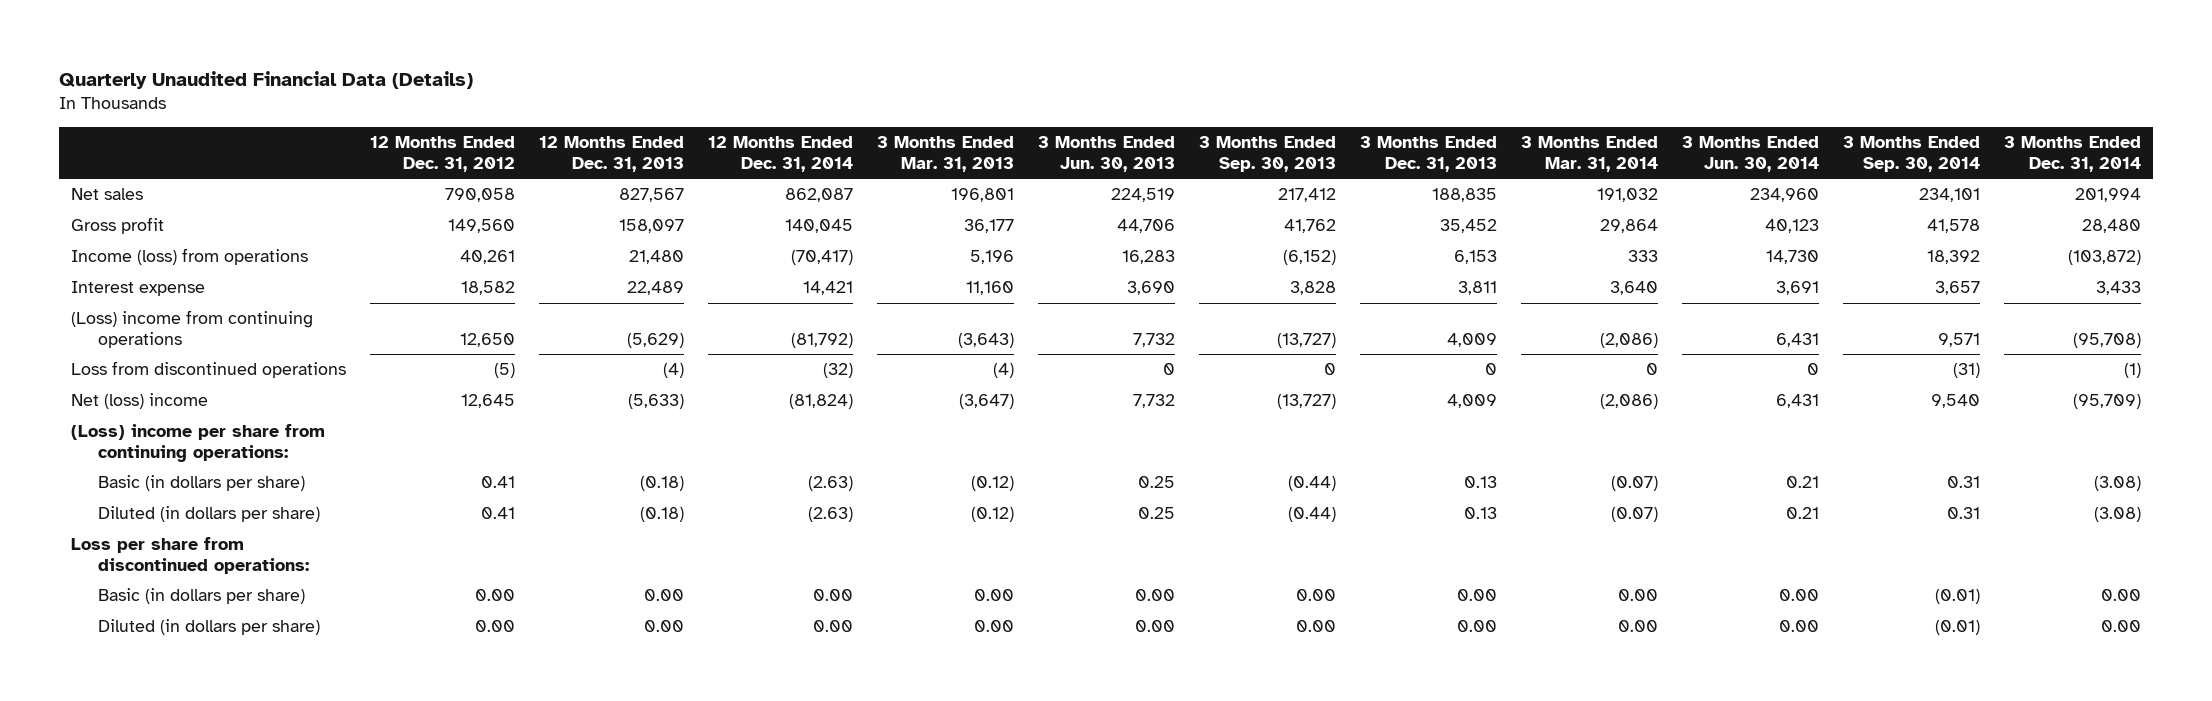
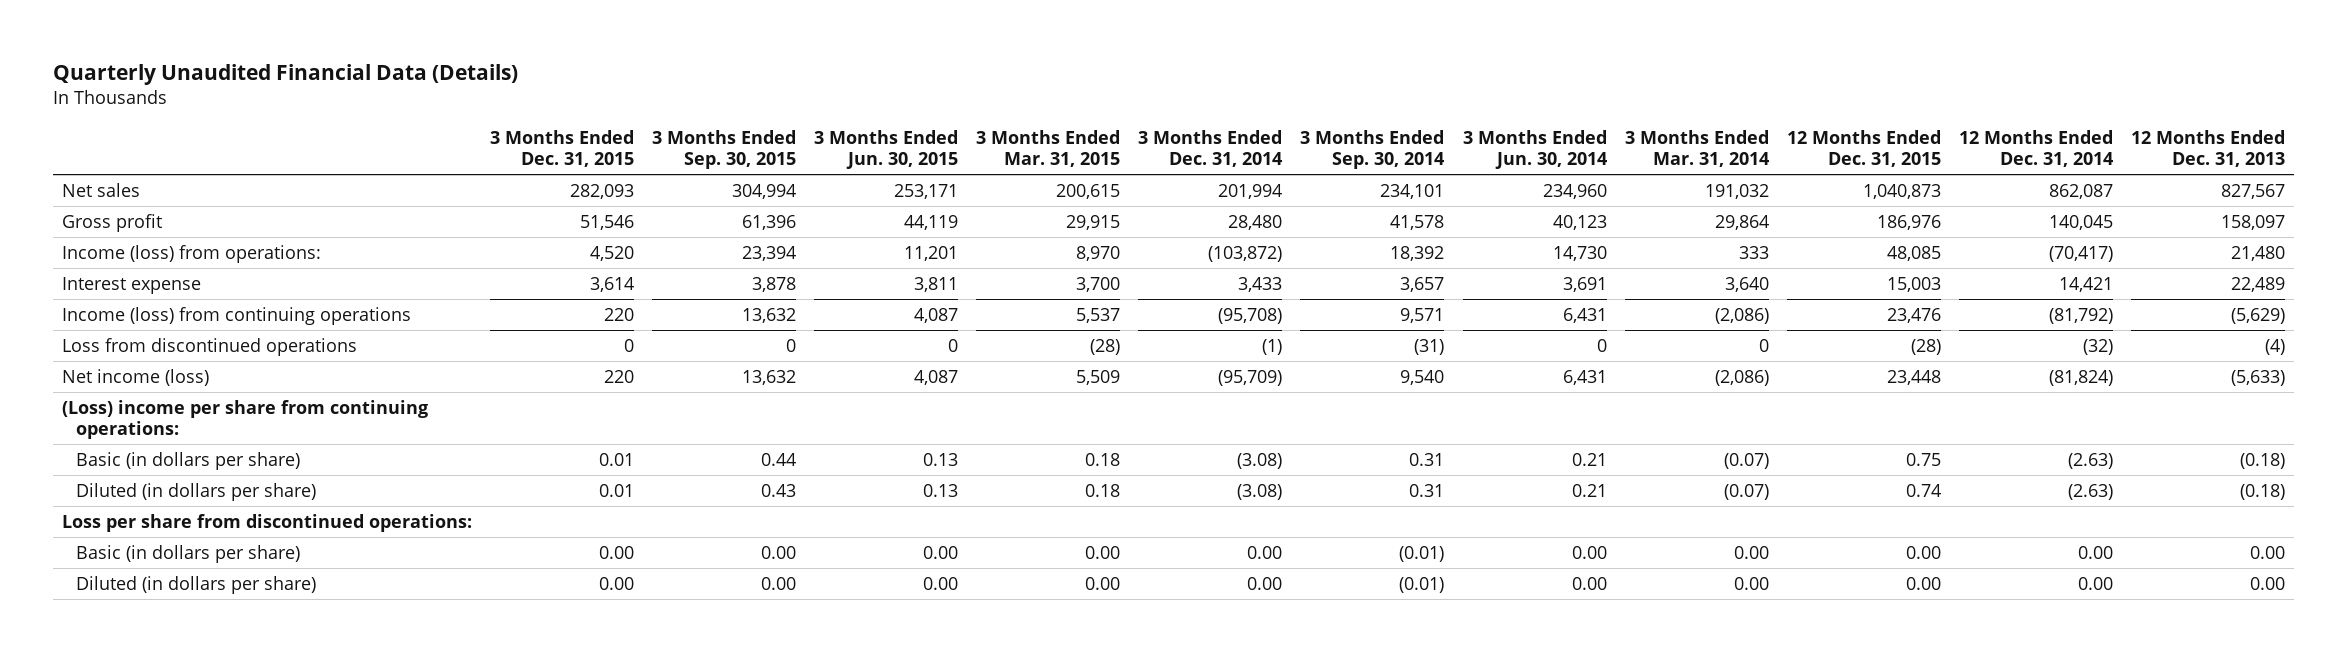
[370,136,516,172] 12 Months Ended Dec. 31, 2012 -> none
[877,136,1015,172] 3 Months Ended Mar. 31, 2013 -> none
[1038,136,1176,172] 3 Months Ended Jun. 30, 2013 -> none
[1198,136,1336,172] 3 Months Ended Sep. 30, 2013 -> none
[1359,136,1497,172] 3 Months Ended Dec. 31, 2013 -> none
none -> [489,130,634,167] 3 Months Ended Dec. 31, 2015
none -> [651,130,796,169] 3 Months Ended Sep. 30, 2015
none -> [813,130,958,169] 3 Months Ended Jun. 30, 2015
none -> [976,130,1121,167] 3 Months Ended Mar. 31, 2015
none -> [1786,130,1941,167] 12 Months Ended Dec. 31, 2015
[71,248,309,266] Income (loss) from operations -> [61,244,321,263] Income (loss) from operations:
[71,310,314,348] (Loss) income from continuing operations -> [61,306,411,325] Income (loss) from continuing operations
[71,393,209,410] Net (loss) income -> [61,368,209,386] Net income (loss)

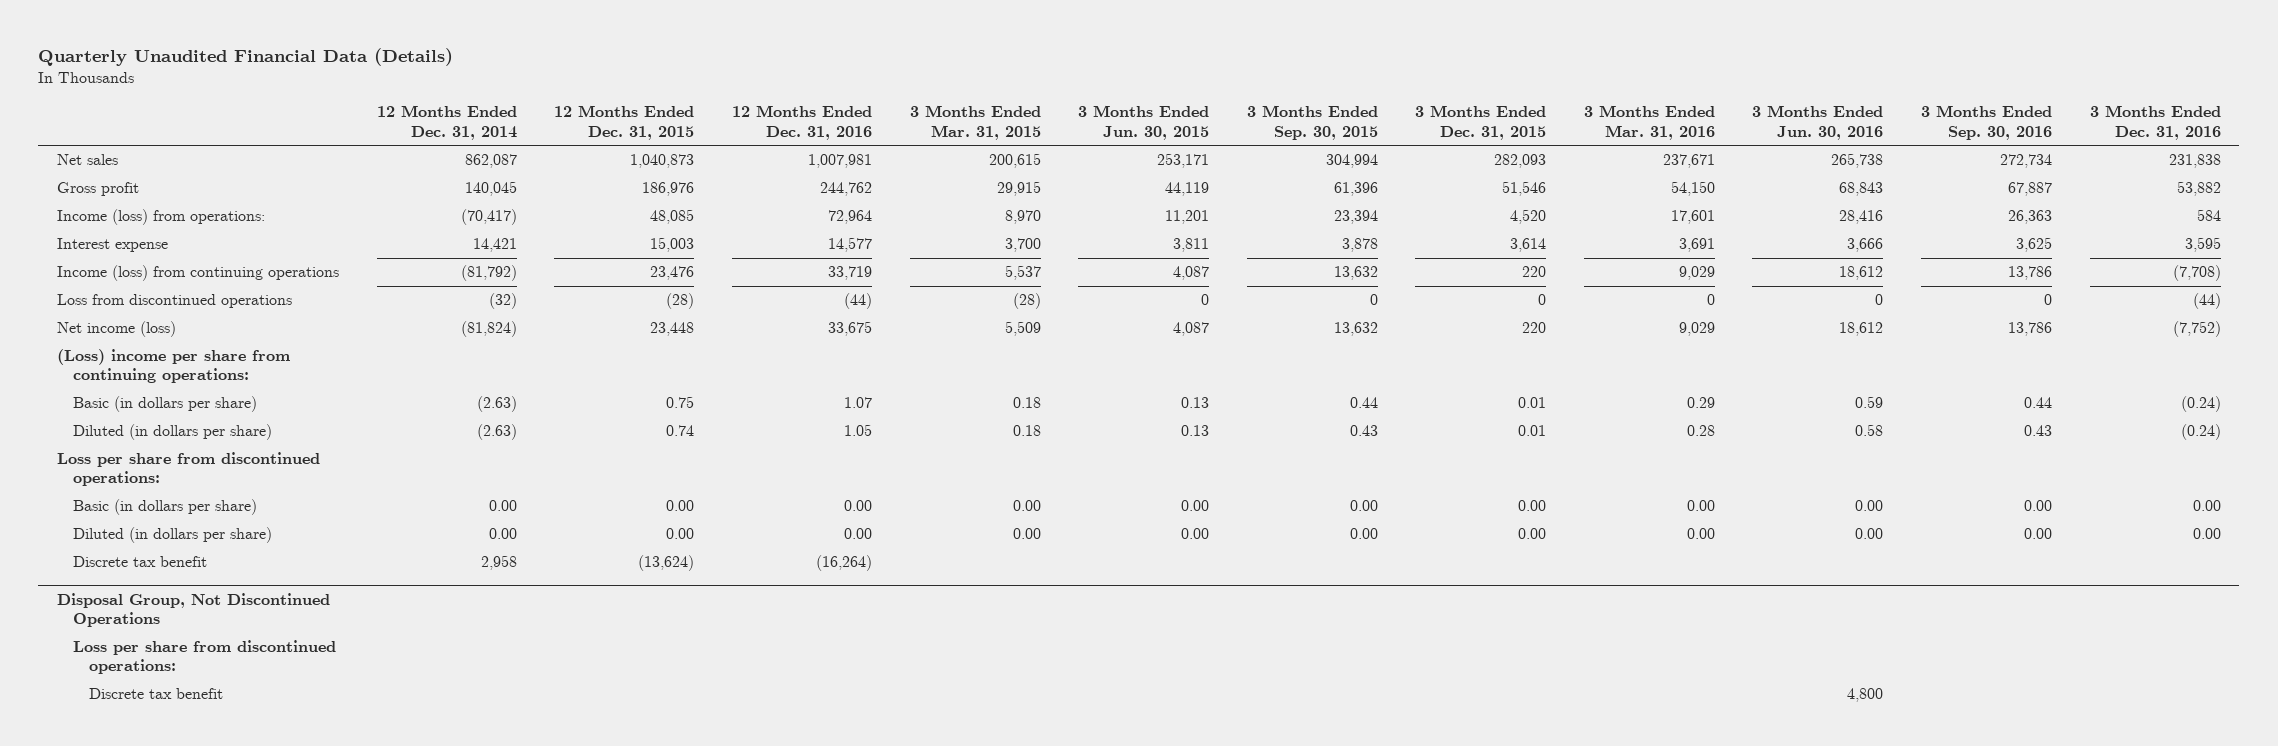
[1138,130,1283,167] 3 Months Ended Dec. 31, 2014 -> none
[1300,130,1445,169] 3 Months Ended Sep. 30, 2014 -> none
[1462,130,1607,169] 3 Months Ended Jun. 30, 2014 -> none
[1624,130,1769,167] 3 Months Ended Mar. 31, 2014 -> none
[2131,130,2286,167] 12 Months Ended Dec. 31, 2013 -> none
none -> [731,105,872,140] 12 Months Ended Dec. 31, 2016
none -> [1583,105,1715,140] 3 Months Ended Mar. 31, 2016
none -> [1752,105,1884,140] 3 Months Ended Jun. 30, 2016
none -> [1921,105,2053,140] 3 Months Ended Sep. 30, 2016
none -> [2089,105,2221,140] 3 Months Ended Dec. 31, 2016
none -> [73,556,208,568] Discrete tax benefit
none -> [57,592,331,627] Disposal Group, Not Discontinued Operations
none -> [73,640,337,675] Loss per share from discontinued operations:
none -> [88,688,223,700] Discrete tax benefit

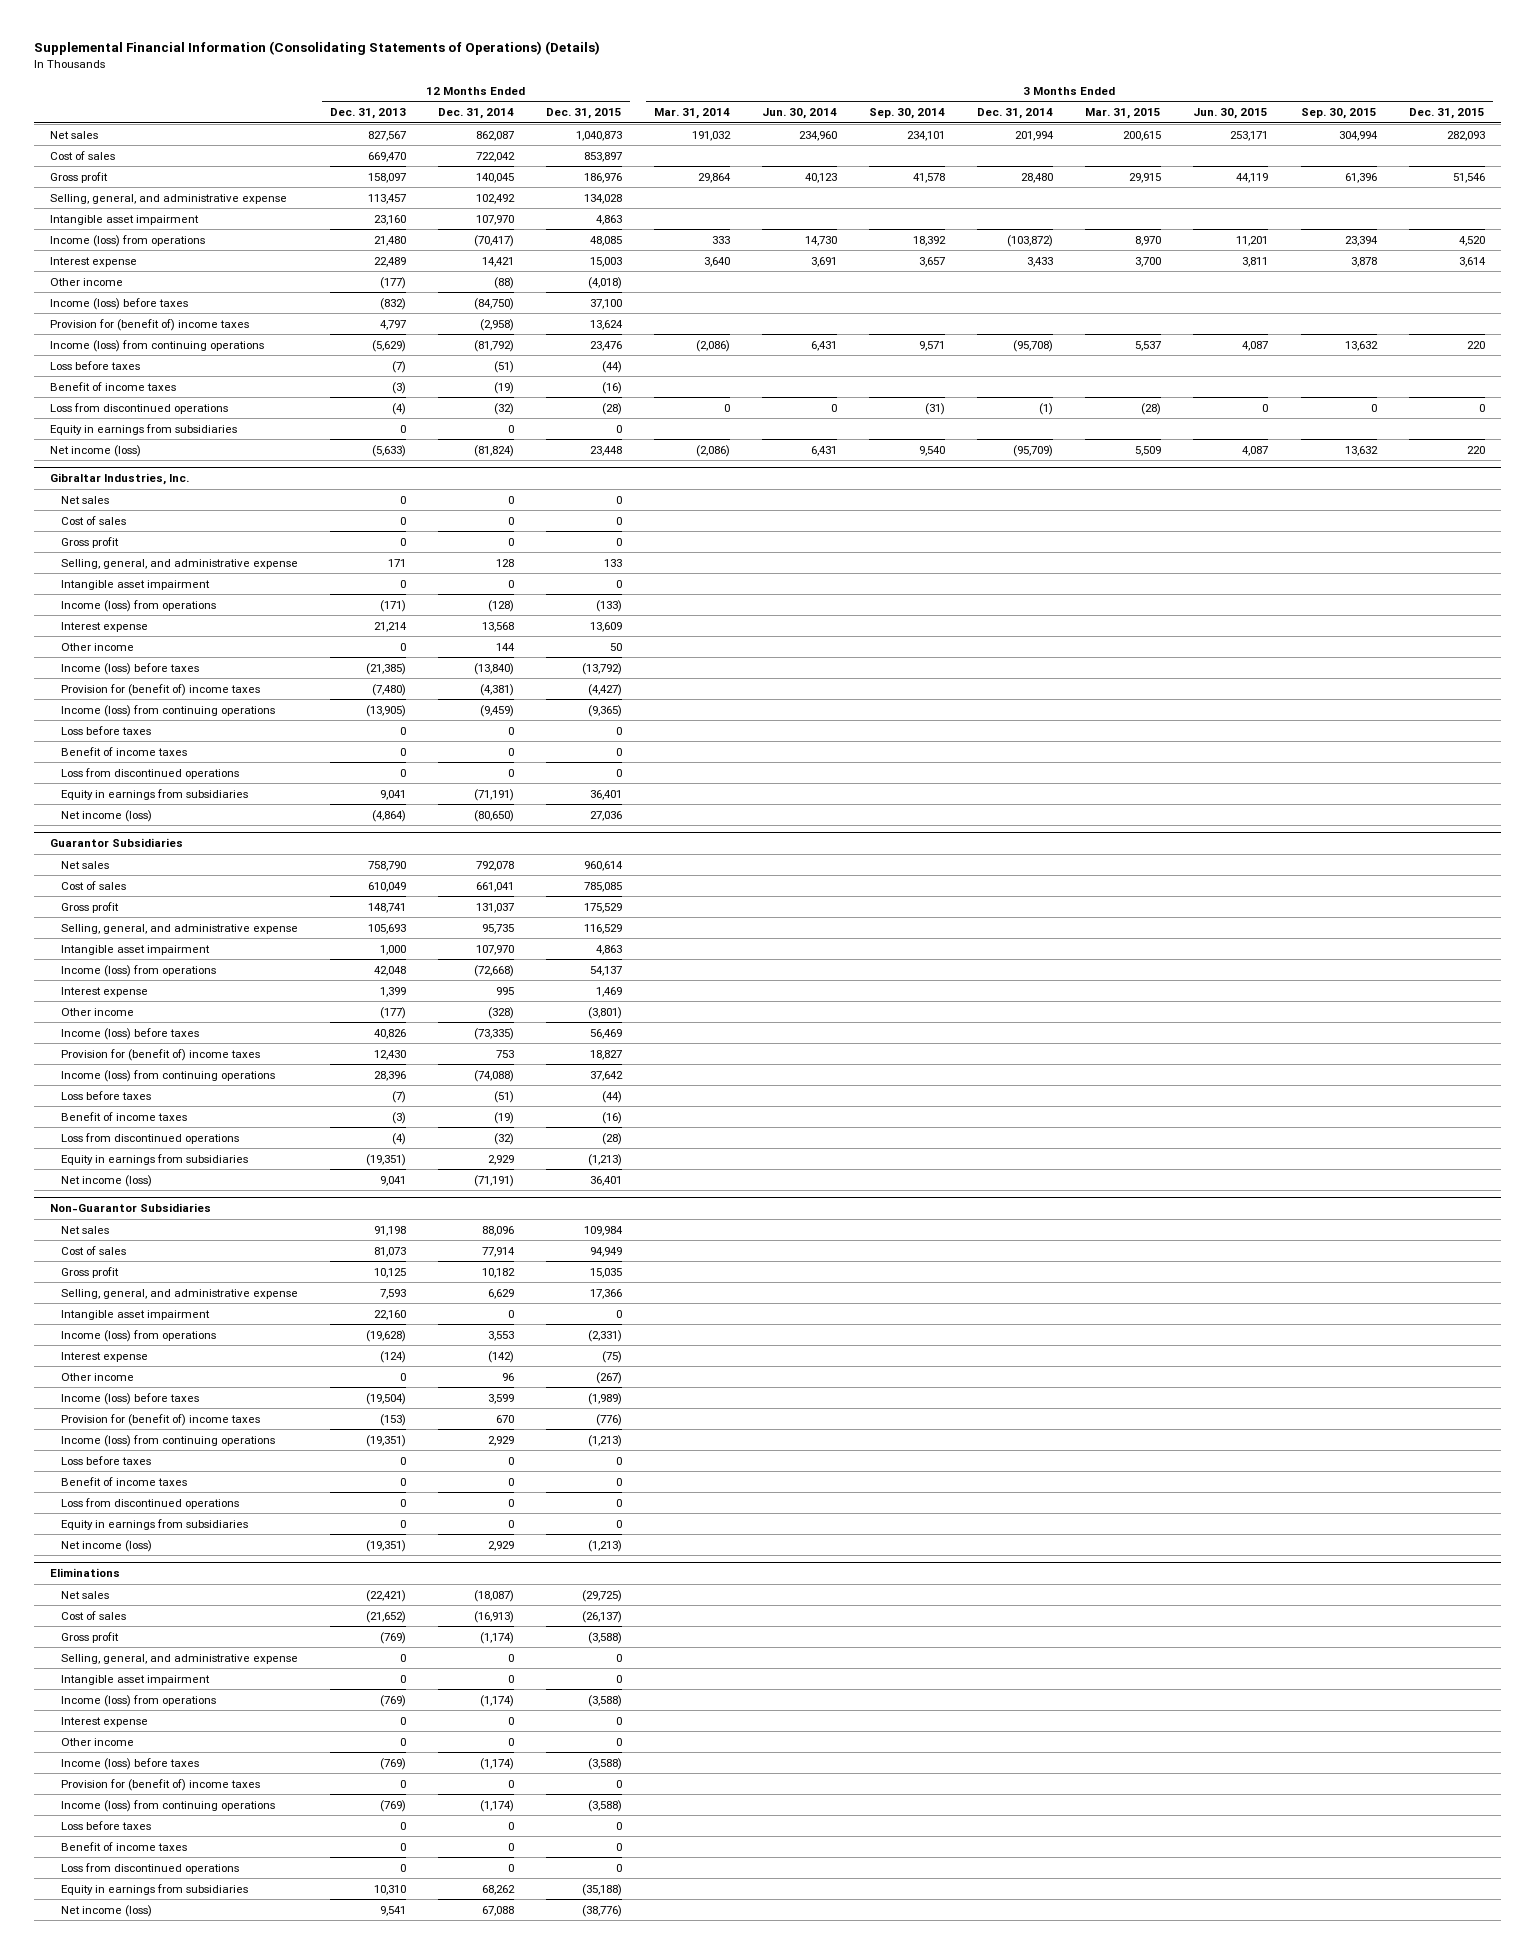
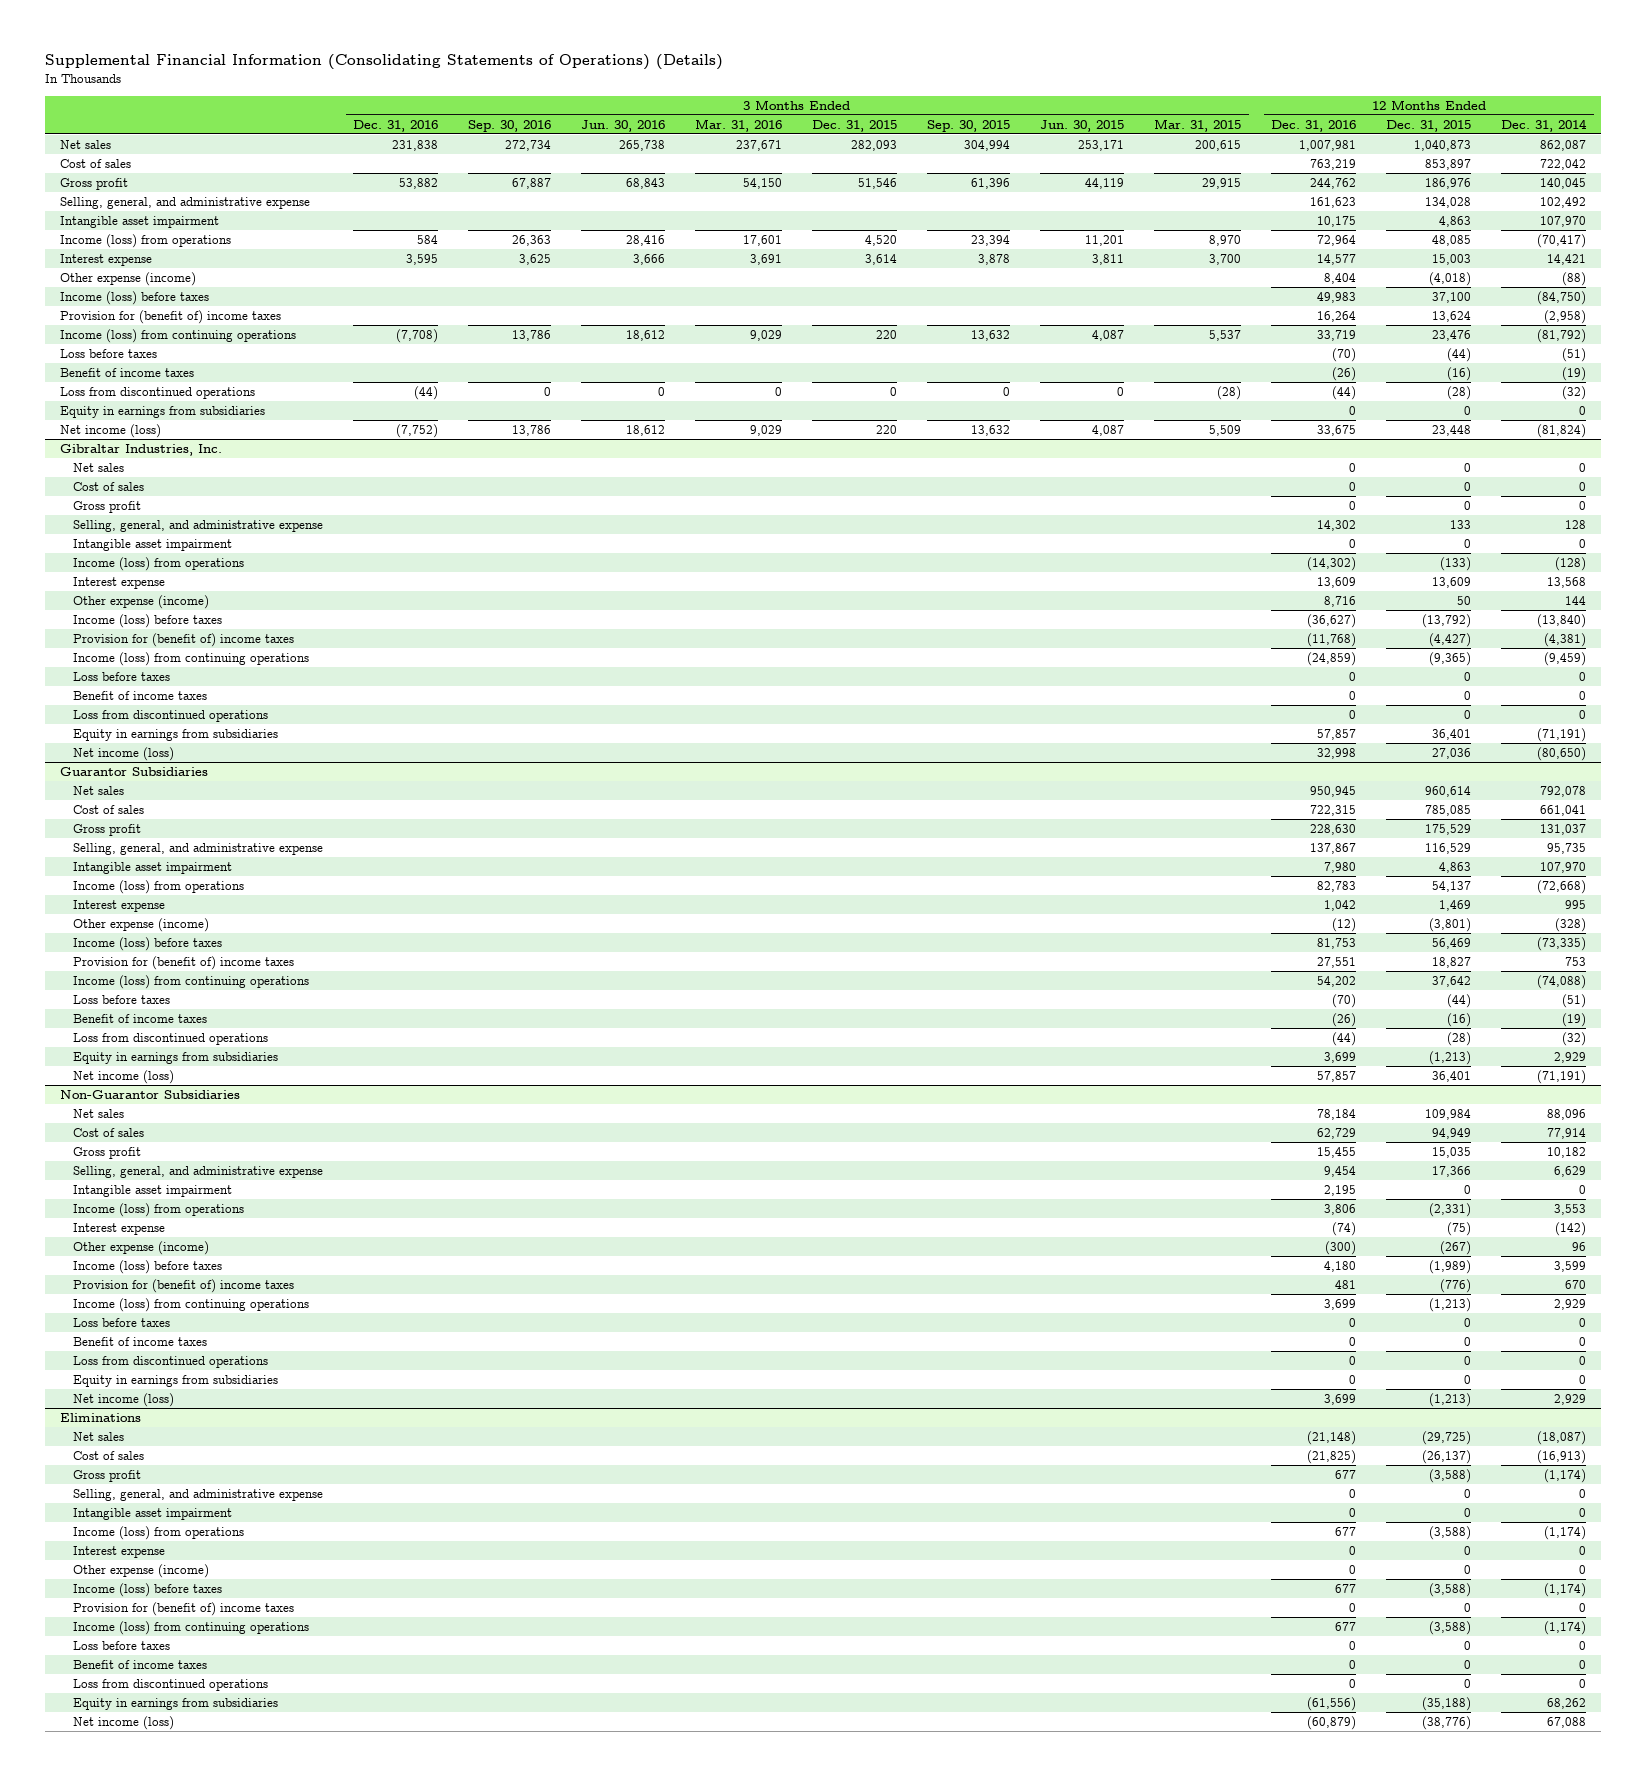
[329,107,406,119] Dec. 31, 2013 -> none
[653,107,730,119] Mar. 31, 2014 -> none
[762,107,838,119] Jun. 30, 2014 -> none
[869,107,946,119] Sep. 30, 2014 -> none
[977,107,1054,119] Dec. 31, 2014 -> none
none -> [353,119,439,132] Dec. 31, 2016
none -> [468,119,552,132] Sep. 30, 2016
none -> [581,119,666,132] Jun. 30, 2016
none -> [695,118,783,132] Mar. 31, 2016
none -> [1271,119,1357,132] Dec. 31, 2016
[50,277,124,286] Other income -> [59,272,196,287] Other expense (income)
[60,642,134,651] Other income -> [73,595,210,610] Other expense (income)
[60,1007,134,1016] Other income -> [73,918,210,933] Other expense (income)
[60,1372,134,1381] Other income -> [73,1241,210,1256] Other expense (income)
[60,1737,134,1746] Other income -> [73,1564,210,1579] Other expense (income)

